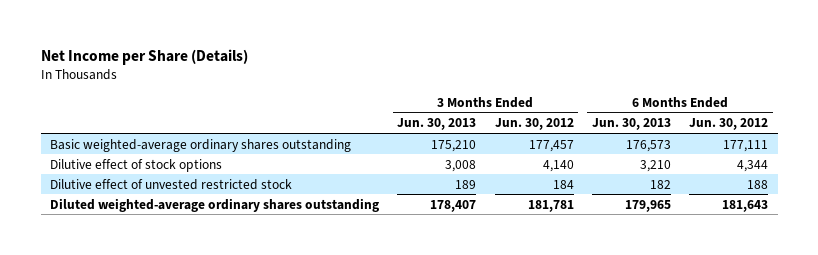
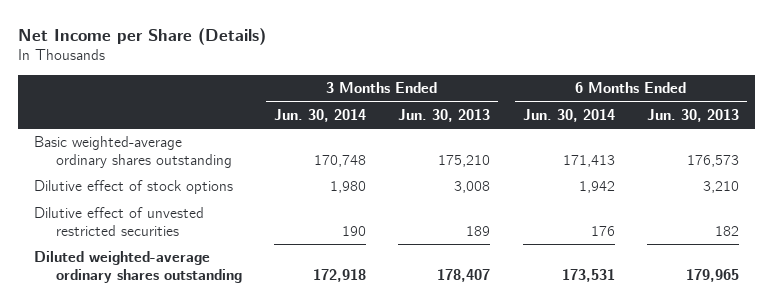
[494,118,574,131] Jun. 30, 2012 -> none
[689,118,769,131] Jun. 30, 2012 -> none
none -> [274,108,367,122] Jun. 30, 2014
none -> [522,108,615,122] Jun. 30, 2014
[49,178,292,190] Dilutive effect of unvested restricted stock -> [34,207,205,236] Dilutive effect of unvested restricted securities

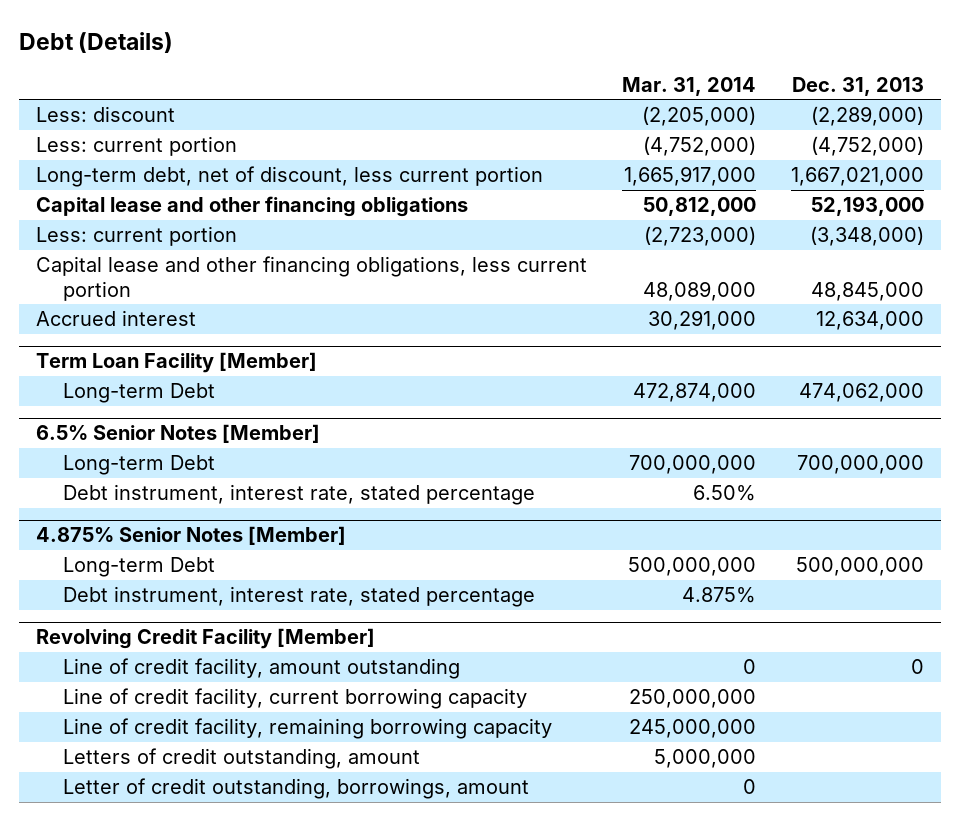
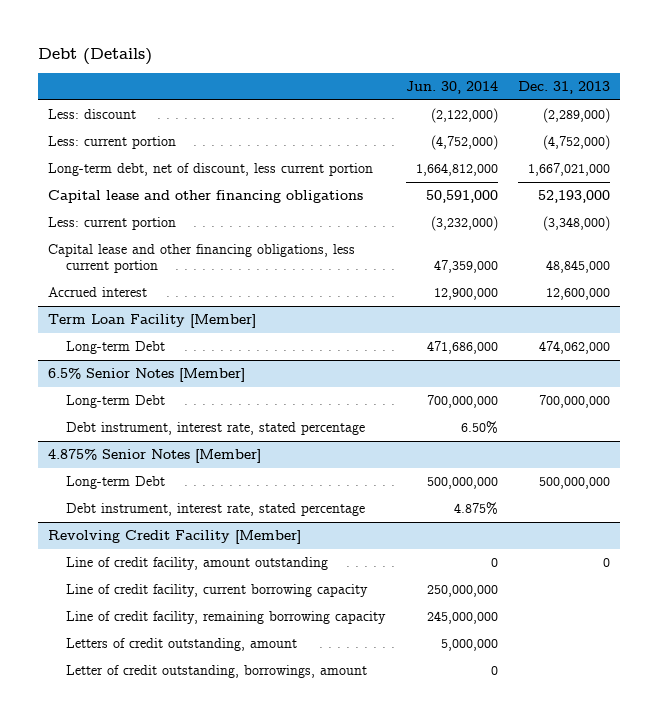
[621,76,756,96] Mar. 31, 2014 -> none
none -> [405,81,498,95] Jun. 30, 2014
[815,311,924,331] 12,634,000 -> [545,288,610,301] 12,600,000

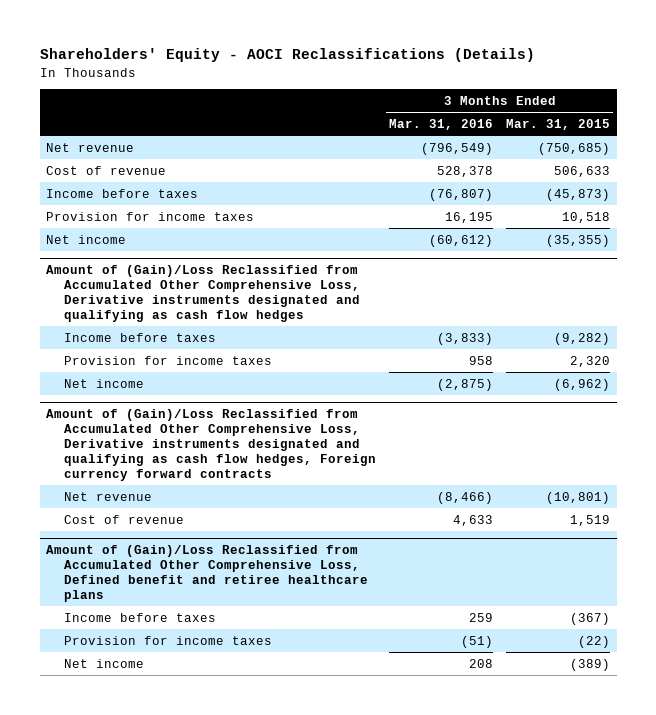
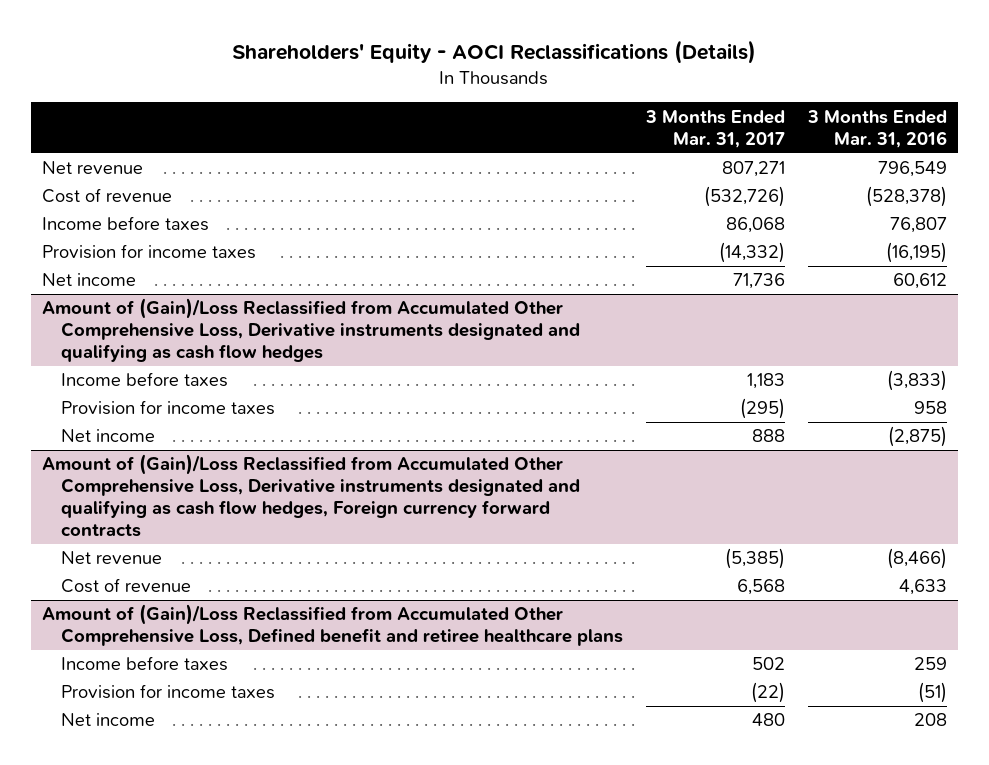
[506,118,611,130] Mar. 31, 2015 -> none
none -> [644,109,785,148] 3 Months Ended Mar. 31, 2017
[421,142,494,155] (796,549) -> [877,161,947,178] 796,549
[437,165,494,177] 528,378 -> [865,186,947,208] (528,378)
[429,188,494,201] (76,807) -> [889,217,947,234] 76,807
[445,211,494,223] 16,195 -> [885,242,947,264] (16,195)
[429,234,494,247] (60,612) -> [892,273,947,290] 60,612

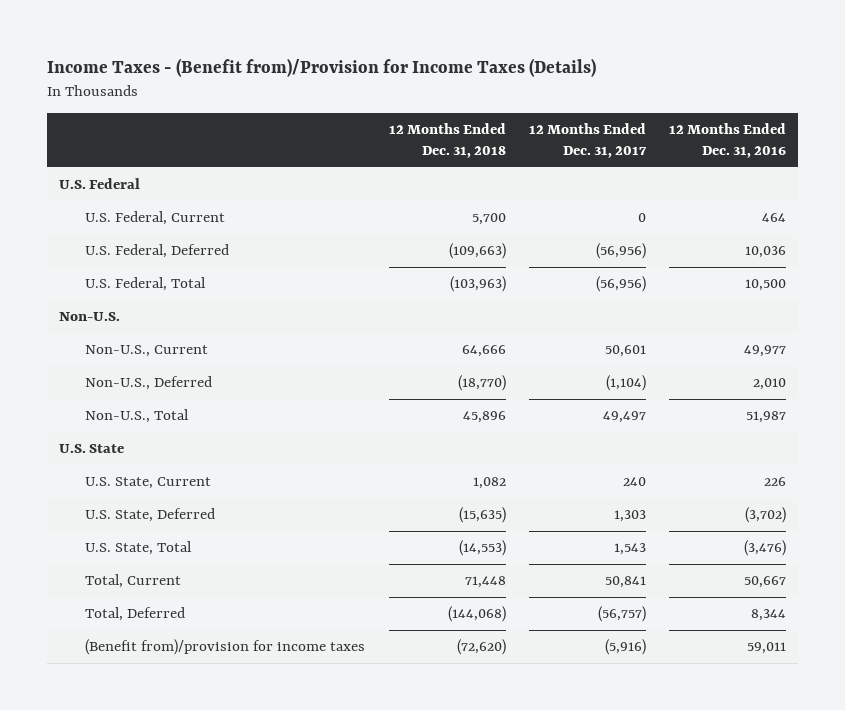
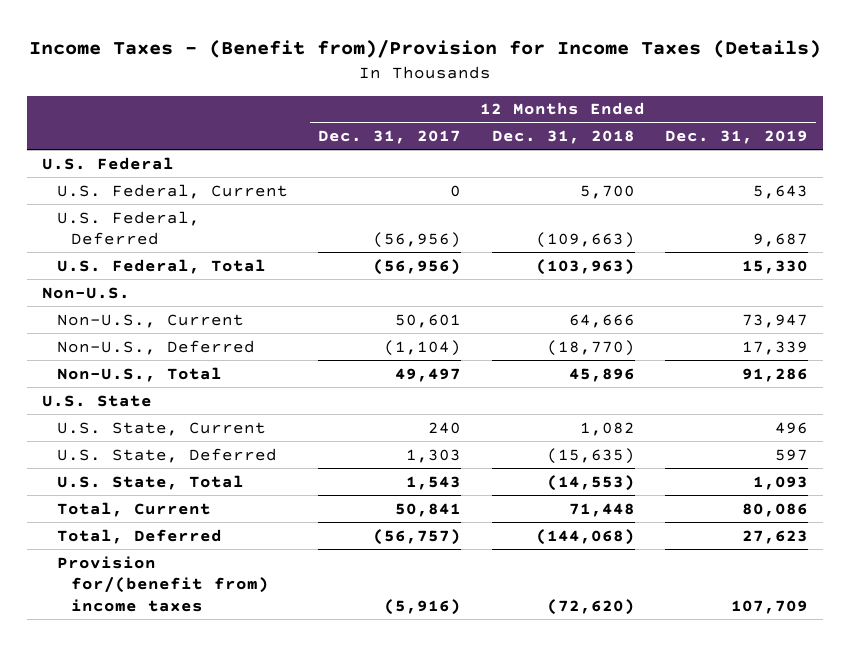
[669,123,787,158] 12 Months Ended Dec. 31, 2016 -> none
none -> [665,130,809,145] Dec. 31, 2019
[85,639,366,656] (Benefit from)/provision for income taxes -> [56,555,270,612] Provision for/(benefit from) income taxes

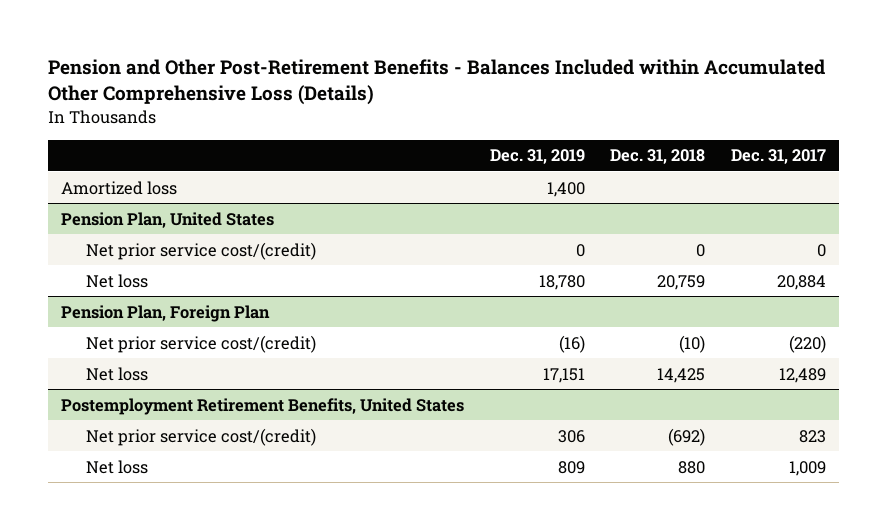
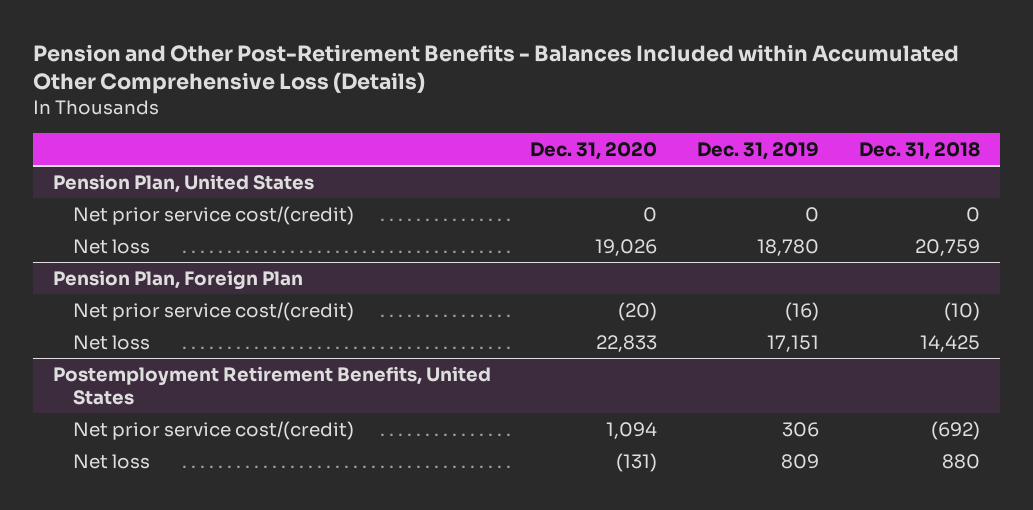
[730,149,826,165] Dec. 31, 2017 -> none
none -> [530,141,658,160] Dec. 31, 2020
[61,180,178,195] Amortized loss -> none

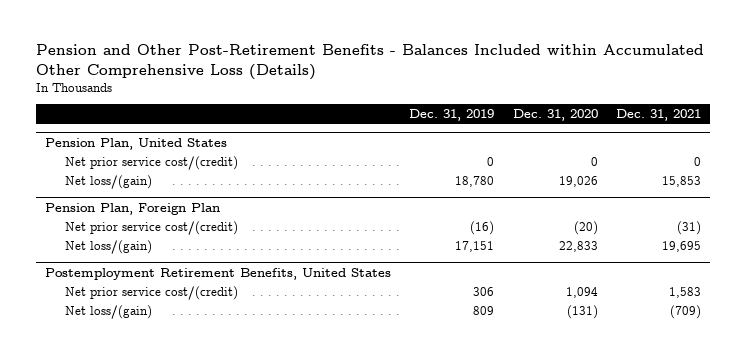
[859,141,981,160] Dec. 31, 2018 -> none
none -> [615,109,701,122] Dec. 31, 2021
[73,238,151,254] Net loss -> [64,174,152,189] Net loss/(gain)
[73,334,151,350] Net loss -> [64,239,152,254] Net loss/(gain)
[73,453,151,469] Net loss -> [64,304,152,319] Net loss/(gain)

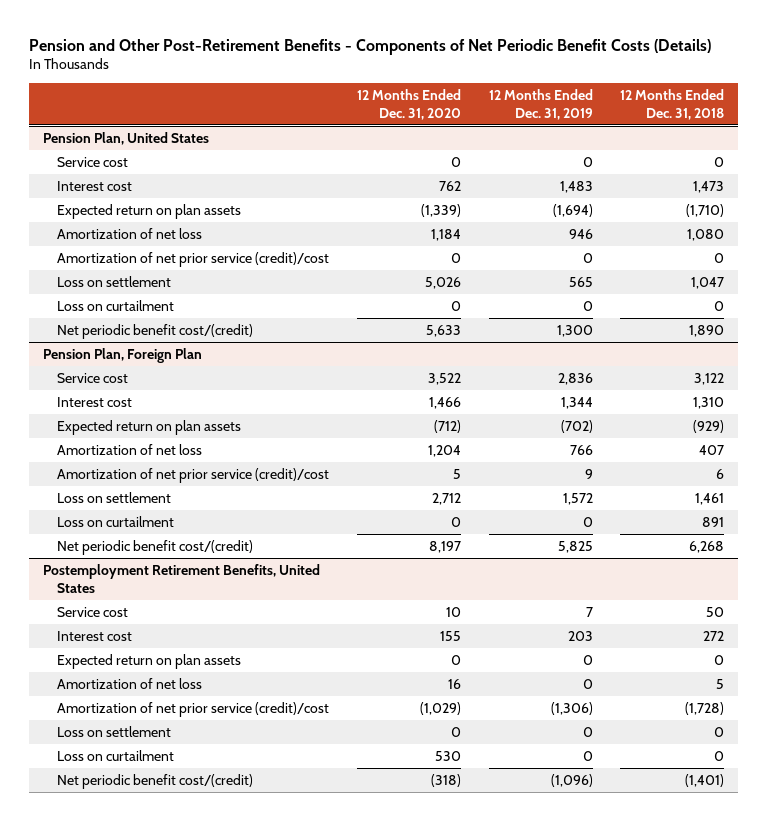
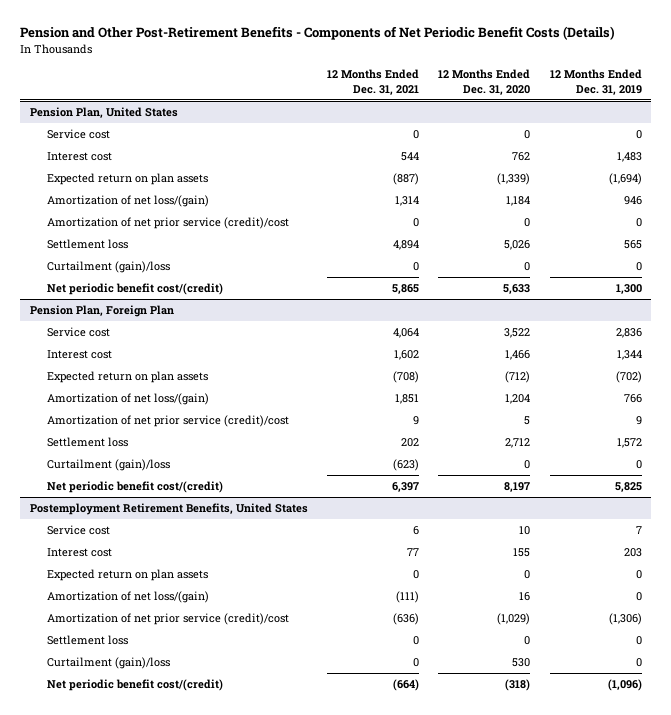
[620,88,725,120] 12 Months Ended Dec. 31, 2018 -> none
none -> [327,69,420,95] 12 Months Ended Dec. 31, 2021
[56,227,202,239] Amortization of net loss -> [46,194,209,207] Amortization of net loss/(gain)
[56,275,171,287] Loss on settlement -> [46,238,128,249] Settlement loss
[56,299,174,311] Loss on curtailment -> [46,260,170,273] Curtailment (gain)/loss
[56,443,202,455] Amortization of net loss -> [46,392,209,405] Amortization of net loss/(gain)
[56,491,171,503] Loss on settlement -> [46,436,128,447] Settlement loss
[56,515,174,527] Loss on curtailment -> [46,458,170,471] Curtailment (gain)/loss
[56,677,202,689] Amortization of net loss -> [46,590,209,603] Amortization of net loss/(gain)
[56,725,171,737] Loss on settlement -> [46,634,128,645] Settlement loss
[56,749,174,761] Loss on curtailment -> [46,656,170,669] Curtailment (gain)/loss

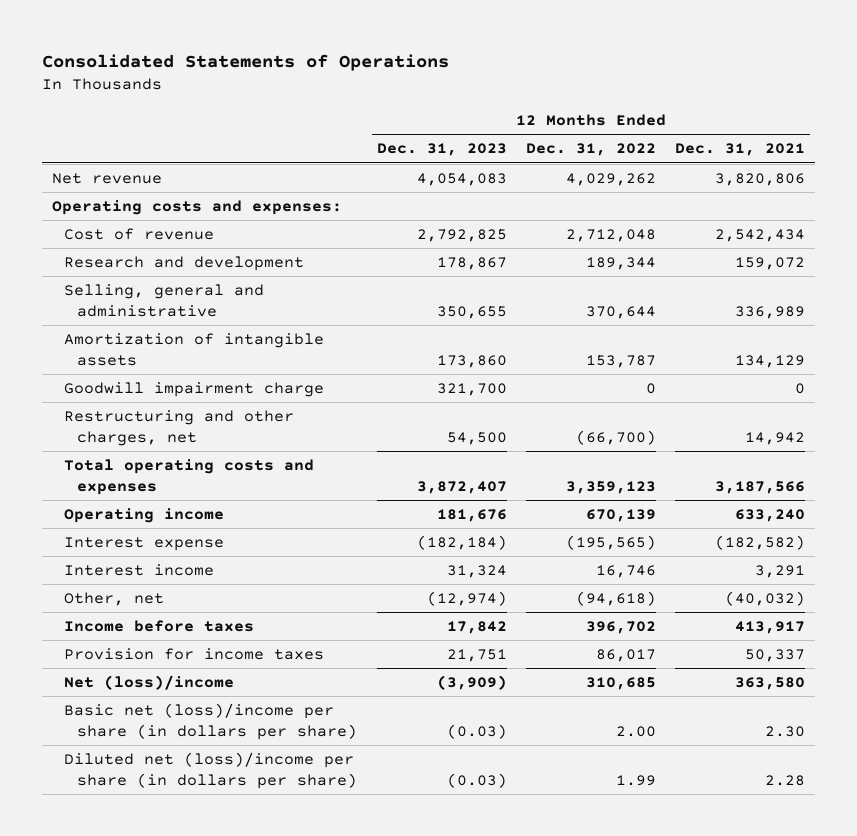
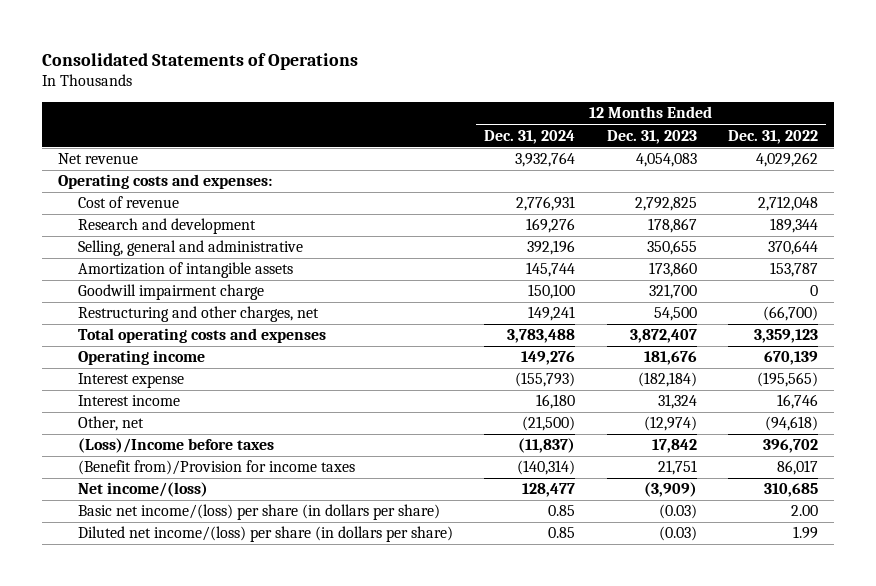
[675,143,806,157] Dec. 31, 2021 -> none
none -> [484,129,576,144] Dec. 31, 2024
[64,620,255,633] Income before taxes -> [77,438,274,454] (Loss)/Income before taxes
[64,648,325,661] Provision for income taxes -> [77,460,355,476] (Benefit from)/Provision for income taxes
[64,675,235,691] Net (loss)/income -> [77,482,208,498] Net income/(loss)
[64,703,358,740] Basic net (loss)/income per share (in dollars per share) -> [77,504,440,521] Basic net income/(loss) per share (in dollars per share)
[64,752,358,789] Diluted net (loss)/income per share (in dollars per share) -> [77,526,453,543] Diluted net income/(loss) per share (in dollars per share)

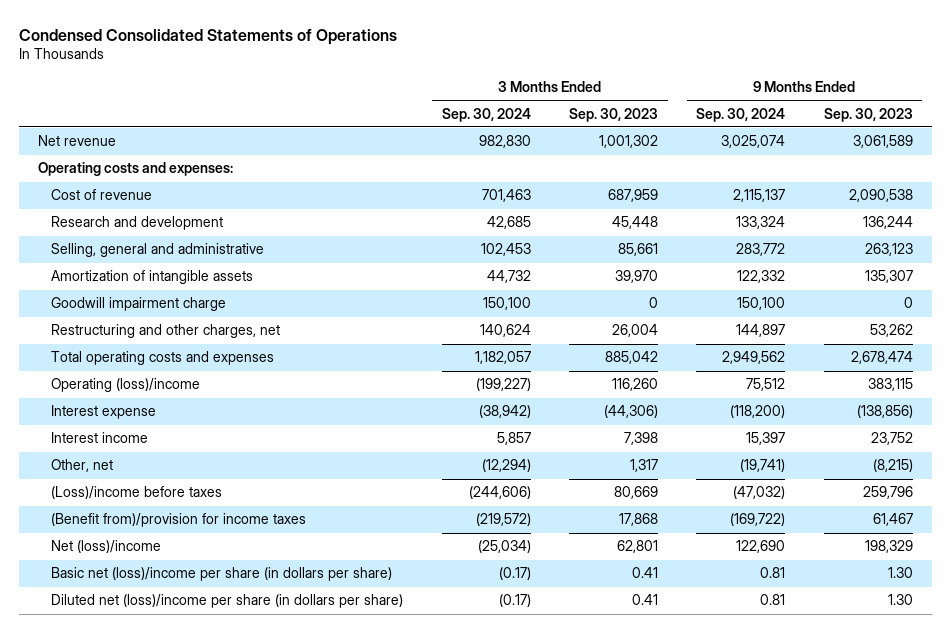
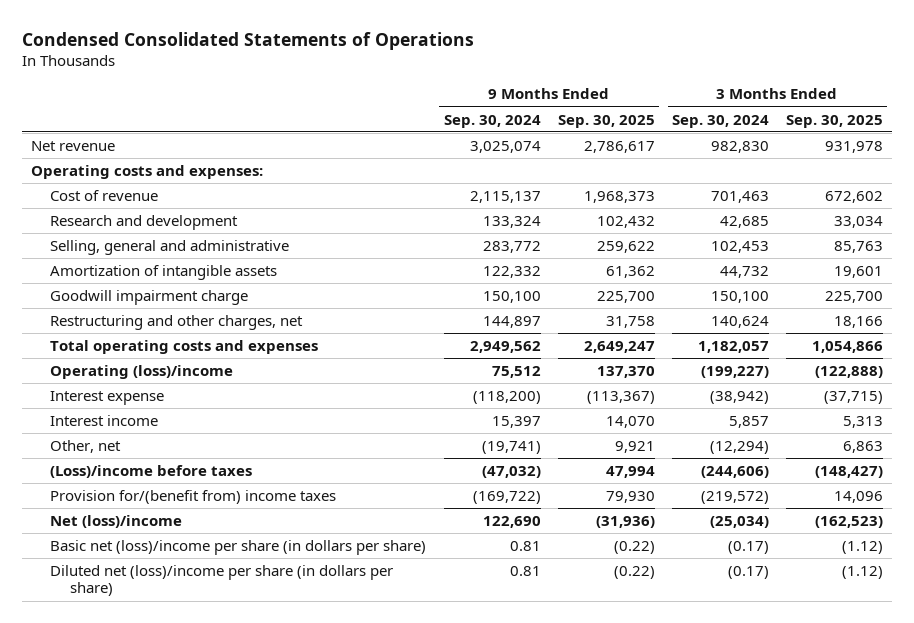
[568,107,658,122] Sep. 30, 2023 -> none
[823,107,913,122] Sep. 30, 2023 -> none
none -> [557,114,655,128] Sep. 30, 2025
none -> [786,114,884,128] Sep. 30, 2025
[51,513,307,528] (Benefit from)/provision for income taxes -> [50,490,337,505] Provision for/(benefit from) income taxes

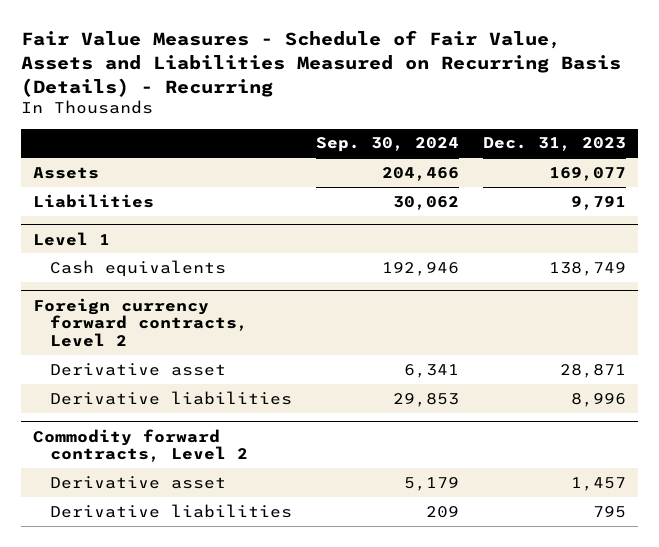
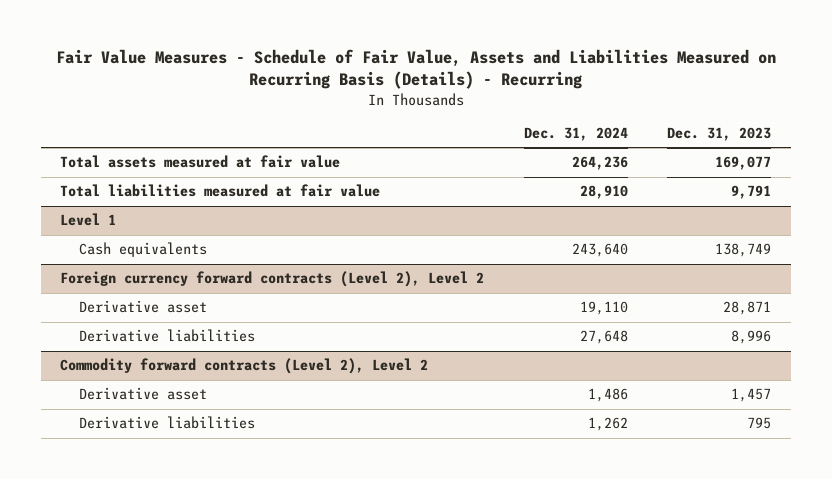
[315,137,459,153] Sep. 30, 2024 -> none
none -> [523,127,628,142] Dec. 31, 2024
[33,166,100,179] Assets -> [60,155,341,169] Total assets measured at fair value
[33,193,155,208] Liabilities -> [60,184,381,198] Total liabilities measured at fair value
[33,297,248,348] Foreign currency forward contracts, Level 2 -> [60,271,485,288] Foreign currency forward contracts (Level 2), Level 2
[33,428,248,463] Commodity forward contracts, Level 2 -> [60,358,429,375] Commodity forward contracts (Level 2), Level 2

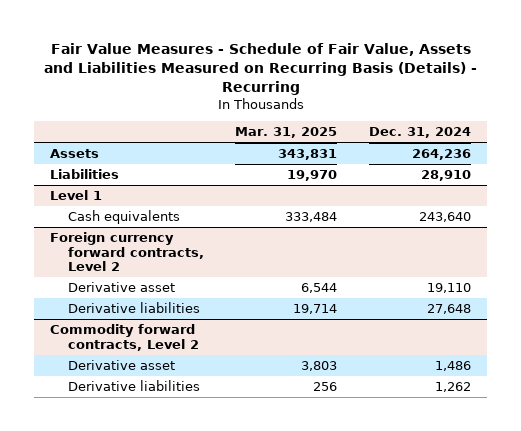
[667,127,772,142] Dec. 31, 2023 -> none
none -> [235,127,338,139] Mar. 31, 2025
[60,155,341,169] Total assets measured at fair value -> [50,149,100,159] Assets
[60,184,381,198] Total liabilities measured at fair value -> [50,169,120,180] Liabilities
[60,271,485,288] Foreign currency forward contracts (Level 2), Level 2 -> [50,232,204,272] Foreign currency forward contracts, Level 2
[60,358,429,375] Commodity forward contracts (Level 2), Level 2 -> [50,324,199,351] Commodity forward contracts, Level 2

